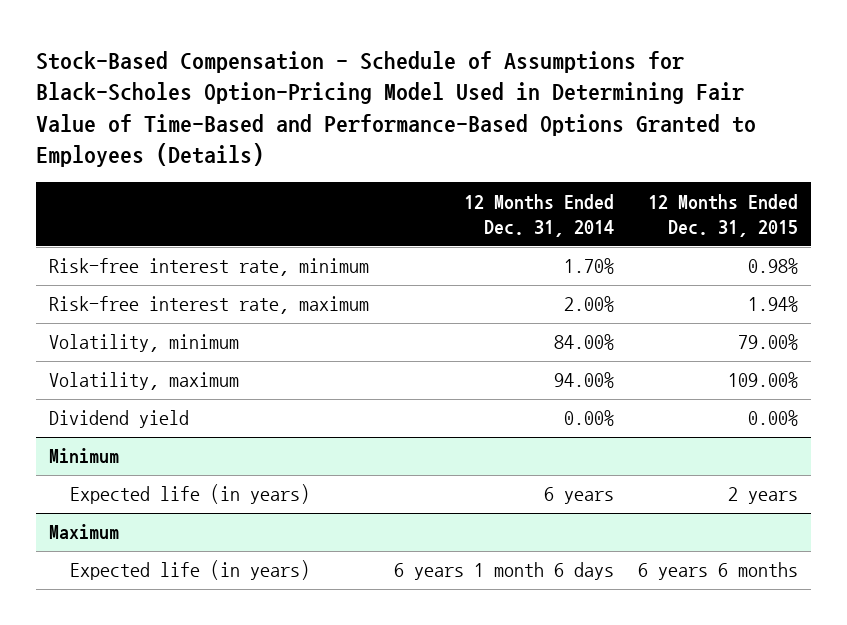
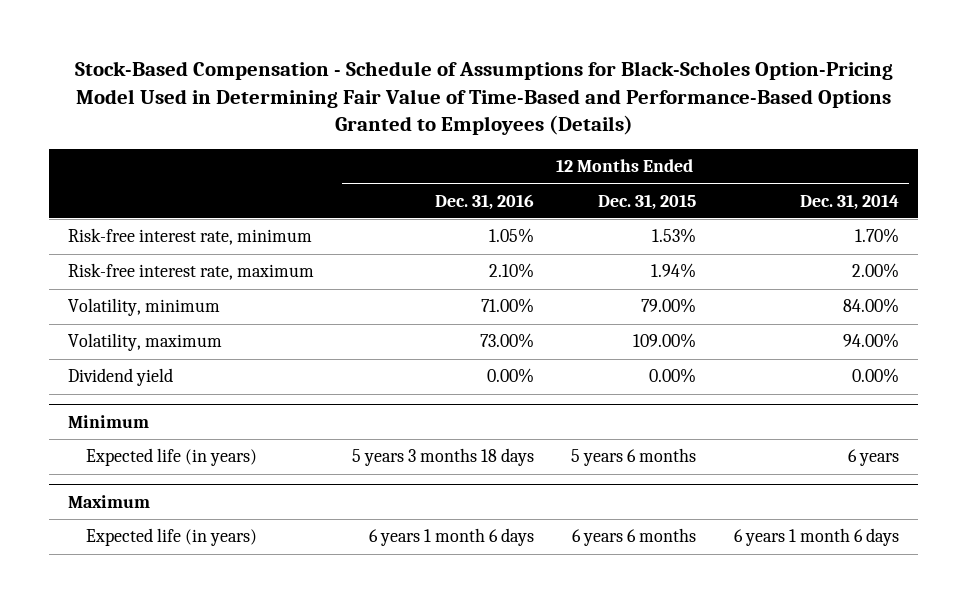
none -> [434,193,534,210] Dec. 31, 2016
[748,258,799,275] 0.98% -> [652,228,697,244] 1.53%
[728,487,799,505] 2 years -> [571,448,697,467] 5 years 6 months

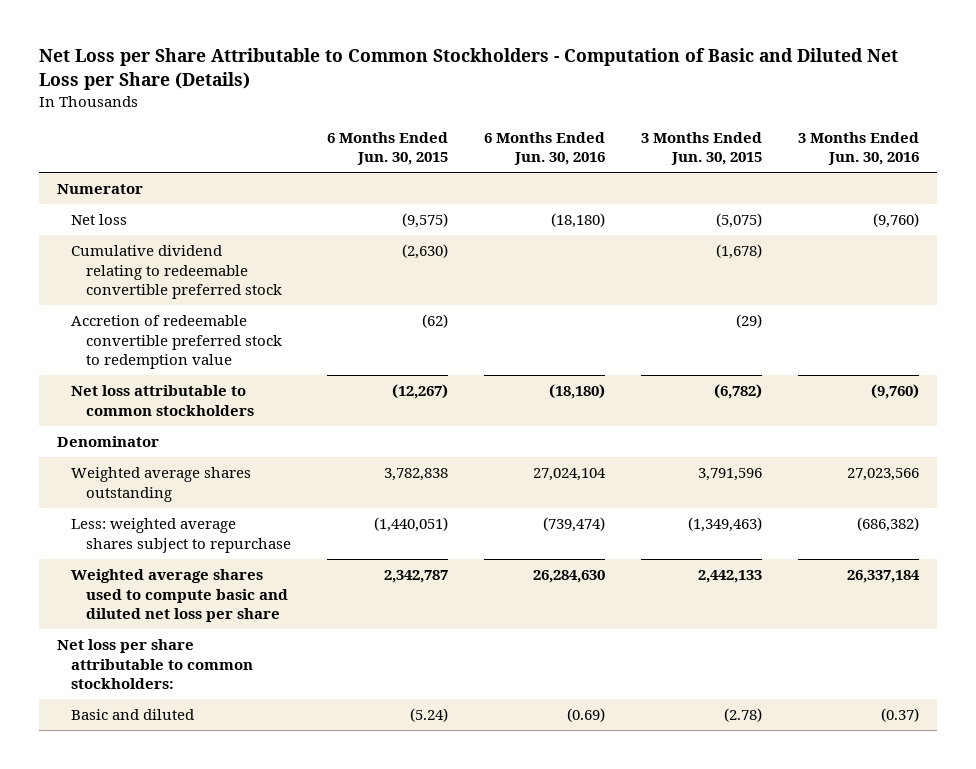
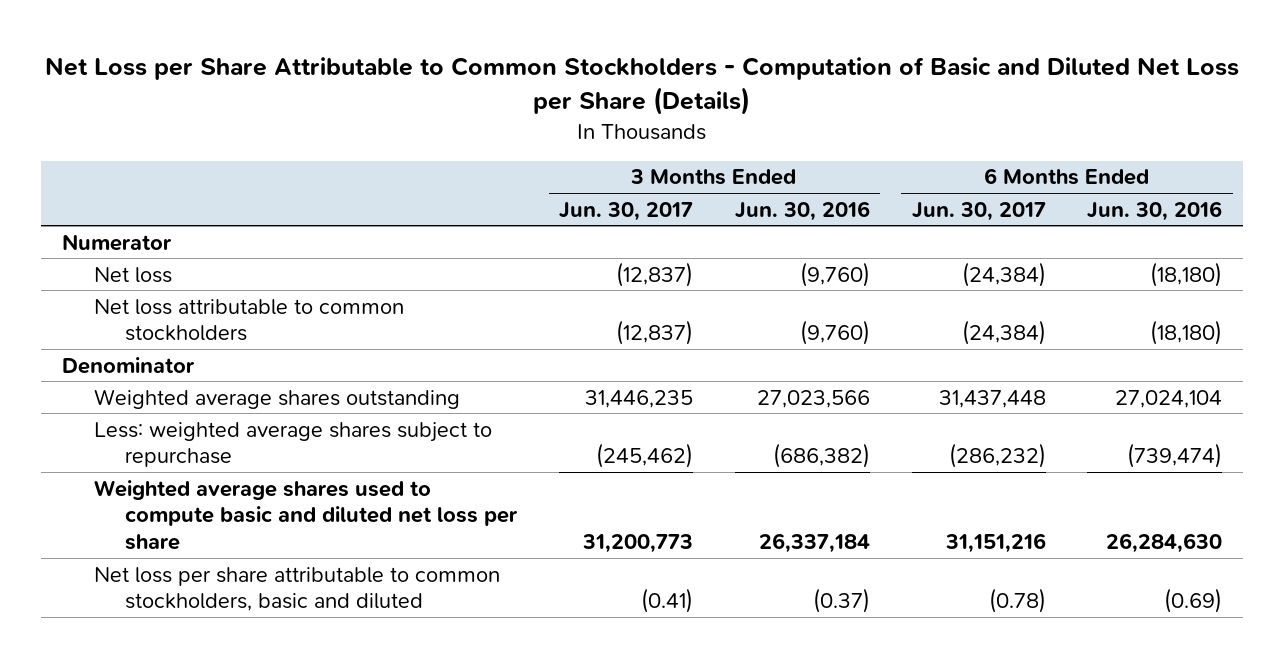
[326,131,448,166] 6 Months Ended Jun. 30, 2015 -> none
[641,131,763,166] 3 Months Ended Jun. 30, 2015 -> none
none -> [559,201,694,221] Jun. 30, 2017
none -> [911,201,1046,221] Jun. 30, 2017
[71,244,282,300] Cumulative dividend relating to redeemable convertible preferred stock -> none
[71,314,282,370] Accretion of redeemable convertible preferred stock to redemption value -> none
[56,638,254,690] Net loss per share attributable to common stockholders: -> none
[71,708,195,720] Basic and diluted -> [93,566,500,612] Net loss per share attributable to common stockholders, basic and diluted

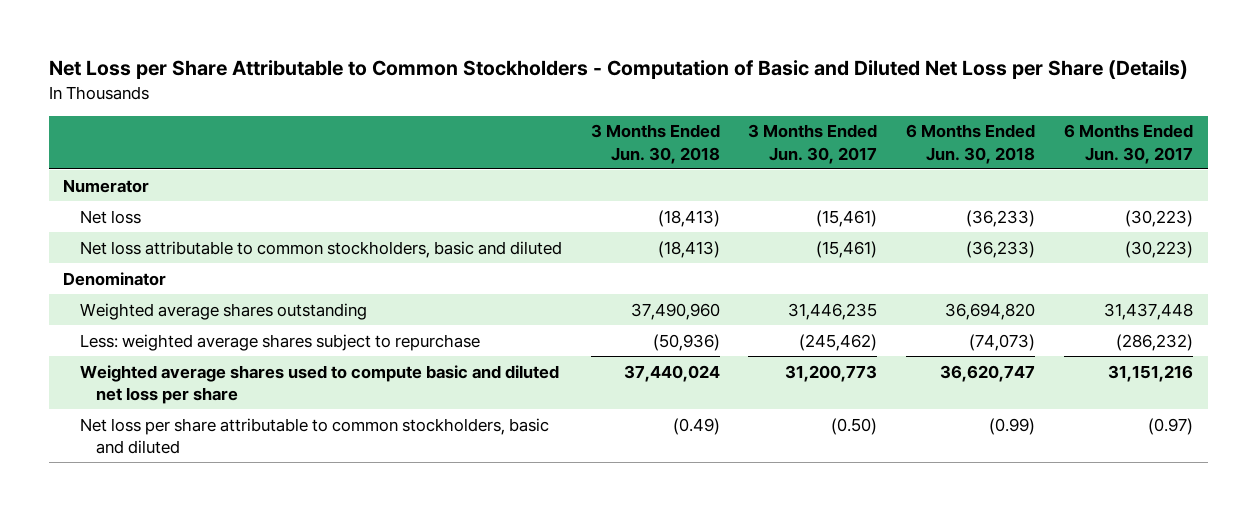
[734,200,870,221] Jun. 30, 2016 -> none
[1087,200,1223,221] Jun. 30, 2016 -> none
none -> [590,124,720,164] 3 Months Ended Jun. 30, 2018
none -> [906,124,1036,164] 6 Months Ended Jun. 30, 2018
[616,261,694,287] (12,837) -> [816,209,878,227] (15,461)
[961,261,1046,287] (24,384) -> [1125,209,1194,227] (30,223)
[93,298,404,342] Net loss attributable to common stockholders -> [79,240,562,258] Net loss attributable to common stockholders, basic and diluted
[616,320,694,346] (12,837) -> [816,240,878,258] (15,461)
[961,320,1046,346] (24,384) -> [1125,240,1194,258] (30,223)
[641,588,694,614] (0.41) -> [831,417,878,435] (0.50)
[988,588,1046,614] (0.78) -> [1148,417,1194,435] (0.97)

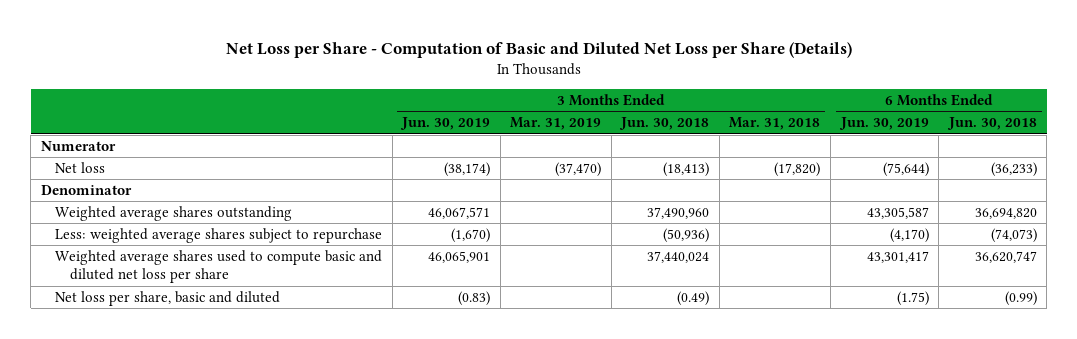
[48,60,1188,80] Net Loss per Share Attributable to Common Stockholders - Computation of Basic and Diluted Net Loss per Share (Details) -> [225,41,852,58] Net Loss per Share - Computation of Basic and Diluted Net Loss per Share (Details)
[748,124,878,164] 3 Months Ended Jun. 30, 2017 -> none
[1064,124,1194,164] 6 Months Ended Jun. 30, 2017 -> none
none -> [400,117,491,131] Jun. 30, 2019
none -> [510,117,602,131] Mar. 31, 2019
none -> [729,117,821,131] Mar. 31, 2018
none -> [838,117,929,131] Jun. 30, 2019
[79,240,562,258] Net loss attributable to common stockholders, basic and diluted -> none
[79,417,549,454] Net loss per share attributable to common stockholders, basic and diluted -> [55,291,281,307] Net loss per share, basic and diluted

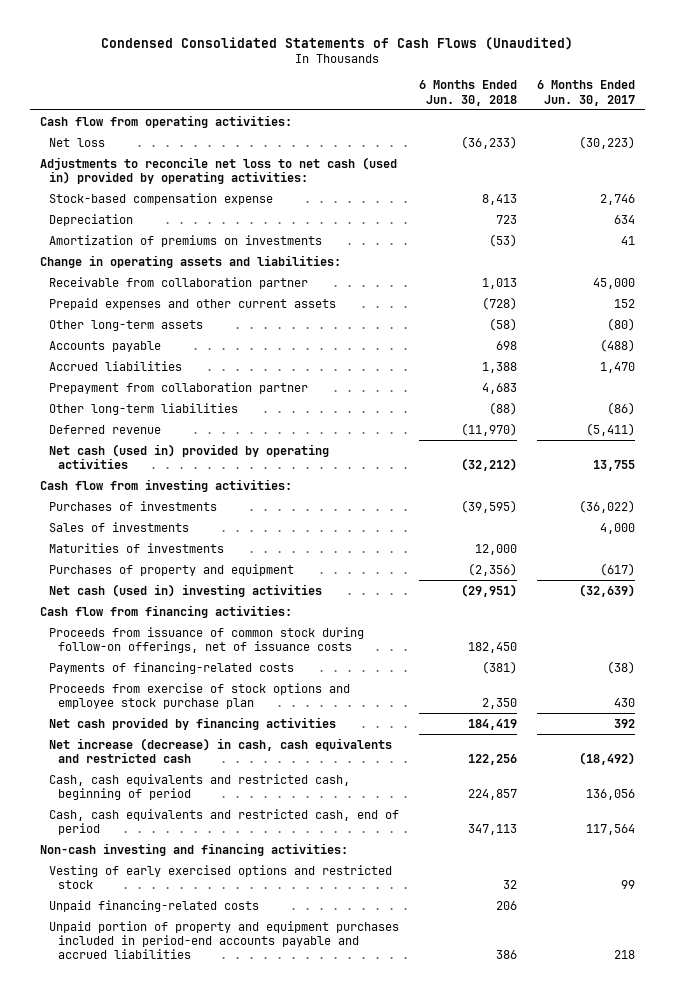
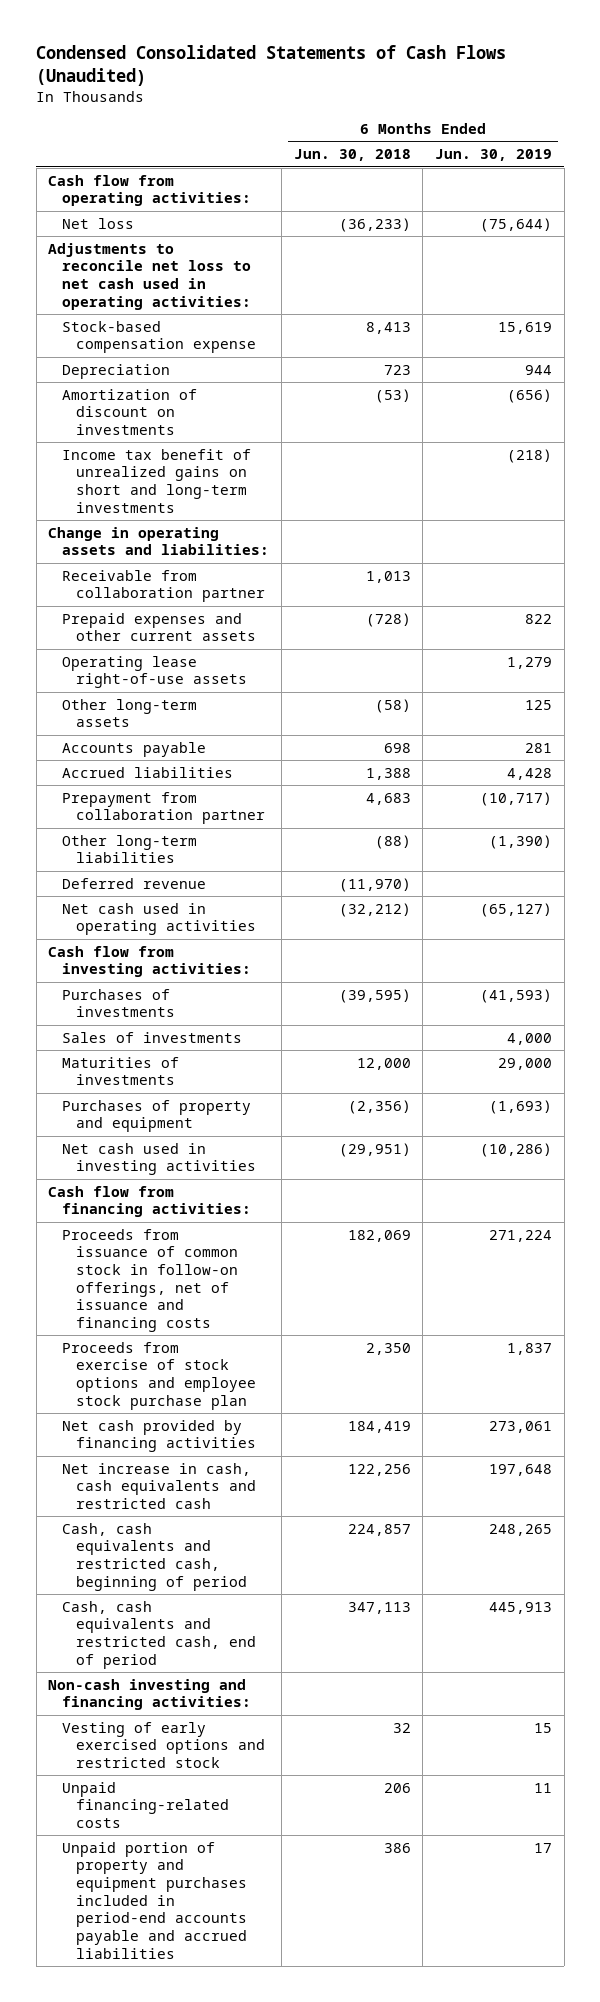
[537,80,636,106] 6 Months Ended Jun. 30, 2017 -> none
none -> [434,149,552,162] Jun. 30, 2019
[39,156,397,184] Adjustments to reconcile net loss to net cash (used in) provided by operating activities: -> [48,242,252,310] Adjustments to reconcile net loss to net cash used in operating activities:
[48,234,322,247] Amortization of premiums on investments -> [62,388,198,436] Amortization of discount on investments
none -> [62,448,252,513] Income tax benefit of unrealized gains on short and long-term investments
none -> [62,655,248,689] Operating lease right-of-use assets
[48,443,329,469] Net cash (used in) provided by operating activities -> [62,902,257,936] Net cash used in operating activities
[48,583,322,597] Net cash (used in) investing activities -> [62,1142,257,1176] Net cash used in investing activities
[48,661,294,674] Payments of financing-related costs -> none
[48,626,364,653] Proceeds from issuance of common stock during follow-on offerings, net of issuance costs -> [62,1228,239,1333] Proceeds from issuance of common stock in follow-on offerings, net of issuance and financing costs
[467,641,517,653] 182,450 -> [347,1229,411,1242] 182,069
[48,737,392,763] Net increase (decrease) in cash, cash equivalents and restricted cash -> [62,1462,257,1510] Net increase in cash, cash equivalents and restricted cash

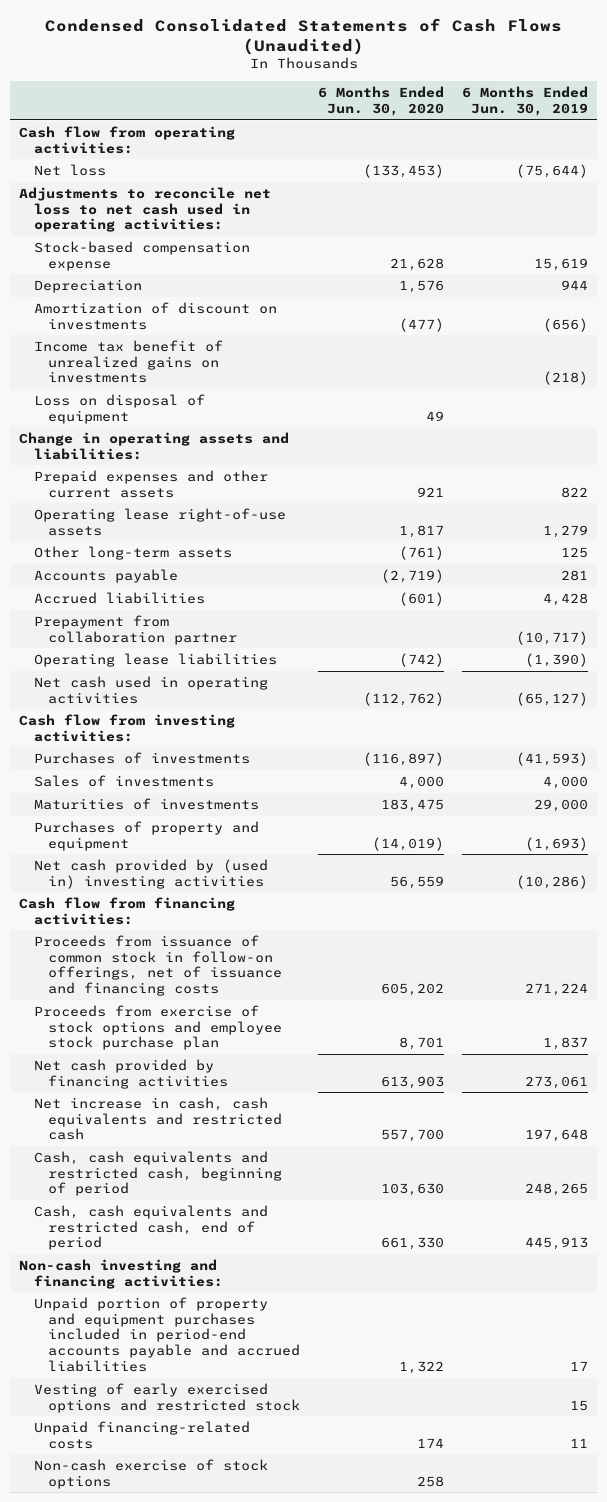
[293,149,411,162] Jun. 30, 2018 -> none
none -> [317,85,444,116] 6 Months Ended Jun. 30, 2020
[62,448,252,513] Income tax benefit of unrealized gains on short and long-term investments -> [33,339,223,384] Income tax benefit of unrealized gains on investments
none -> [33,393,205,424] Loss on disposal of equipment
[62,569,266,603] Receivable from collaboration partner -> none
[62,877,207,889] Deferred revenue -> none
[62,834,198,864] Other long-term liabilities -> [33,652,277,667] Operating lease liabilities
[62,1142,257,1176] Net cash used in investing activities -> [33,858,268,889] Net cash provided by (used in) investing activities
[62,1841,248,1959] Unpaid portion of property and equipment purchases included in period-end accounts payable and accrued liabilities -> [33,1296,300,1373] Unpaid portion of property and equipment purchases included in period-end accounts payable and accrued liabilities
none -> [33,1458,268,1489] Non-cash exercise of stock options

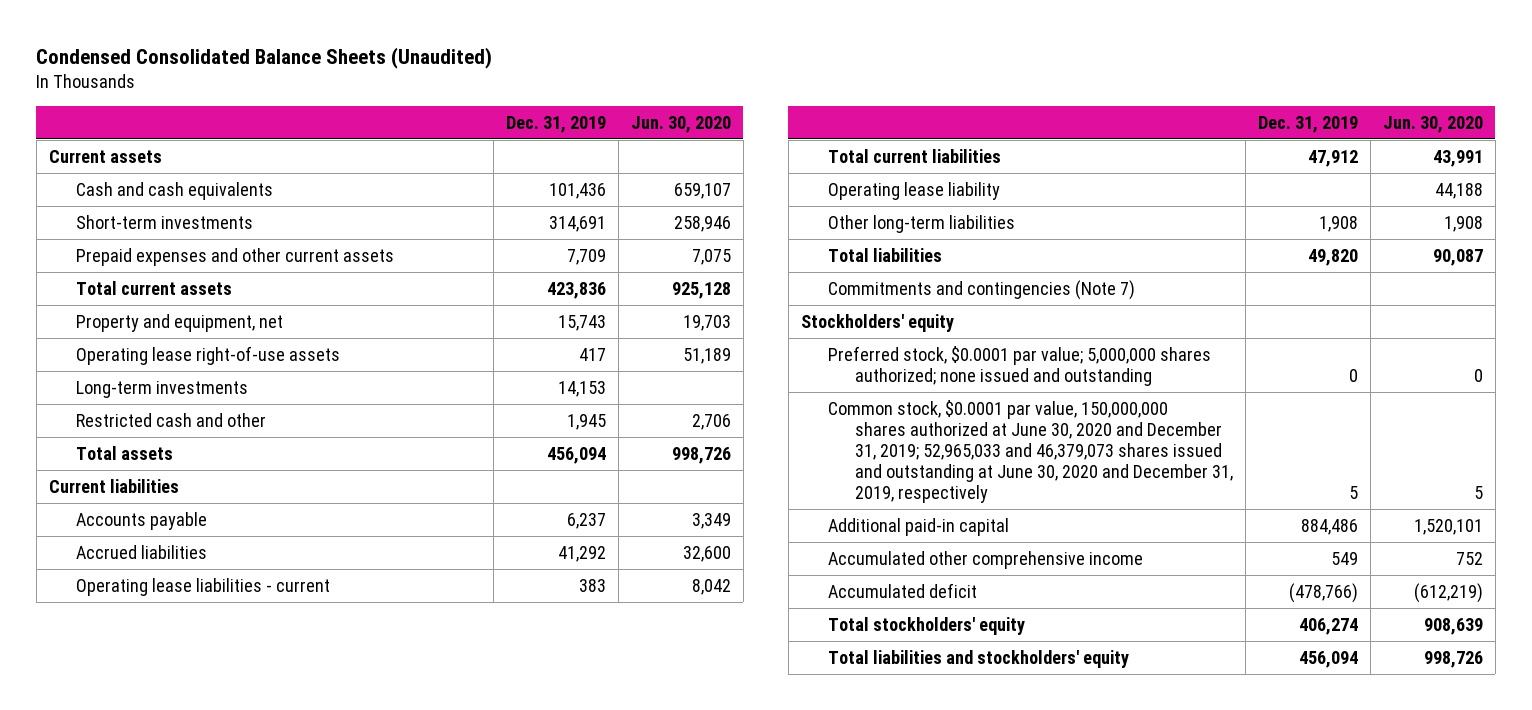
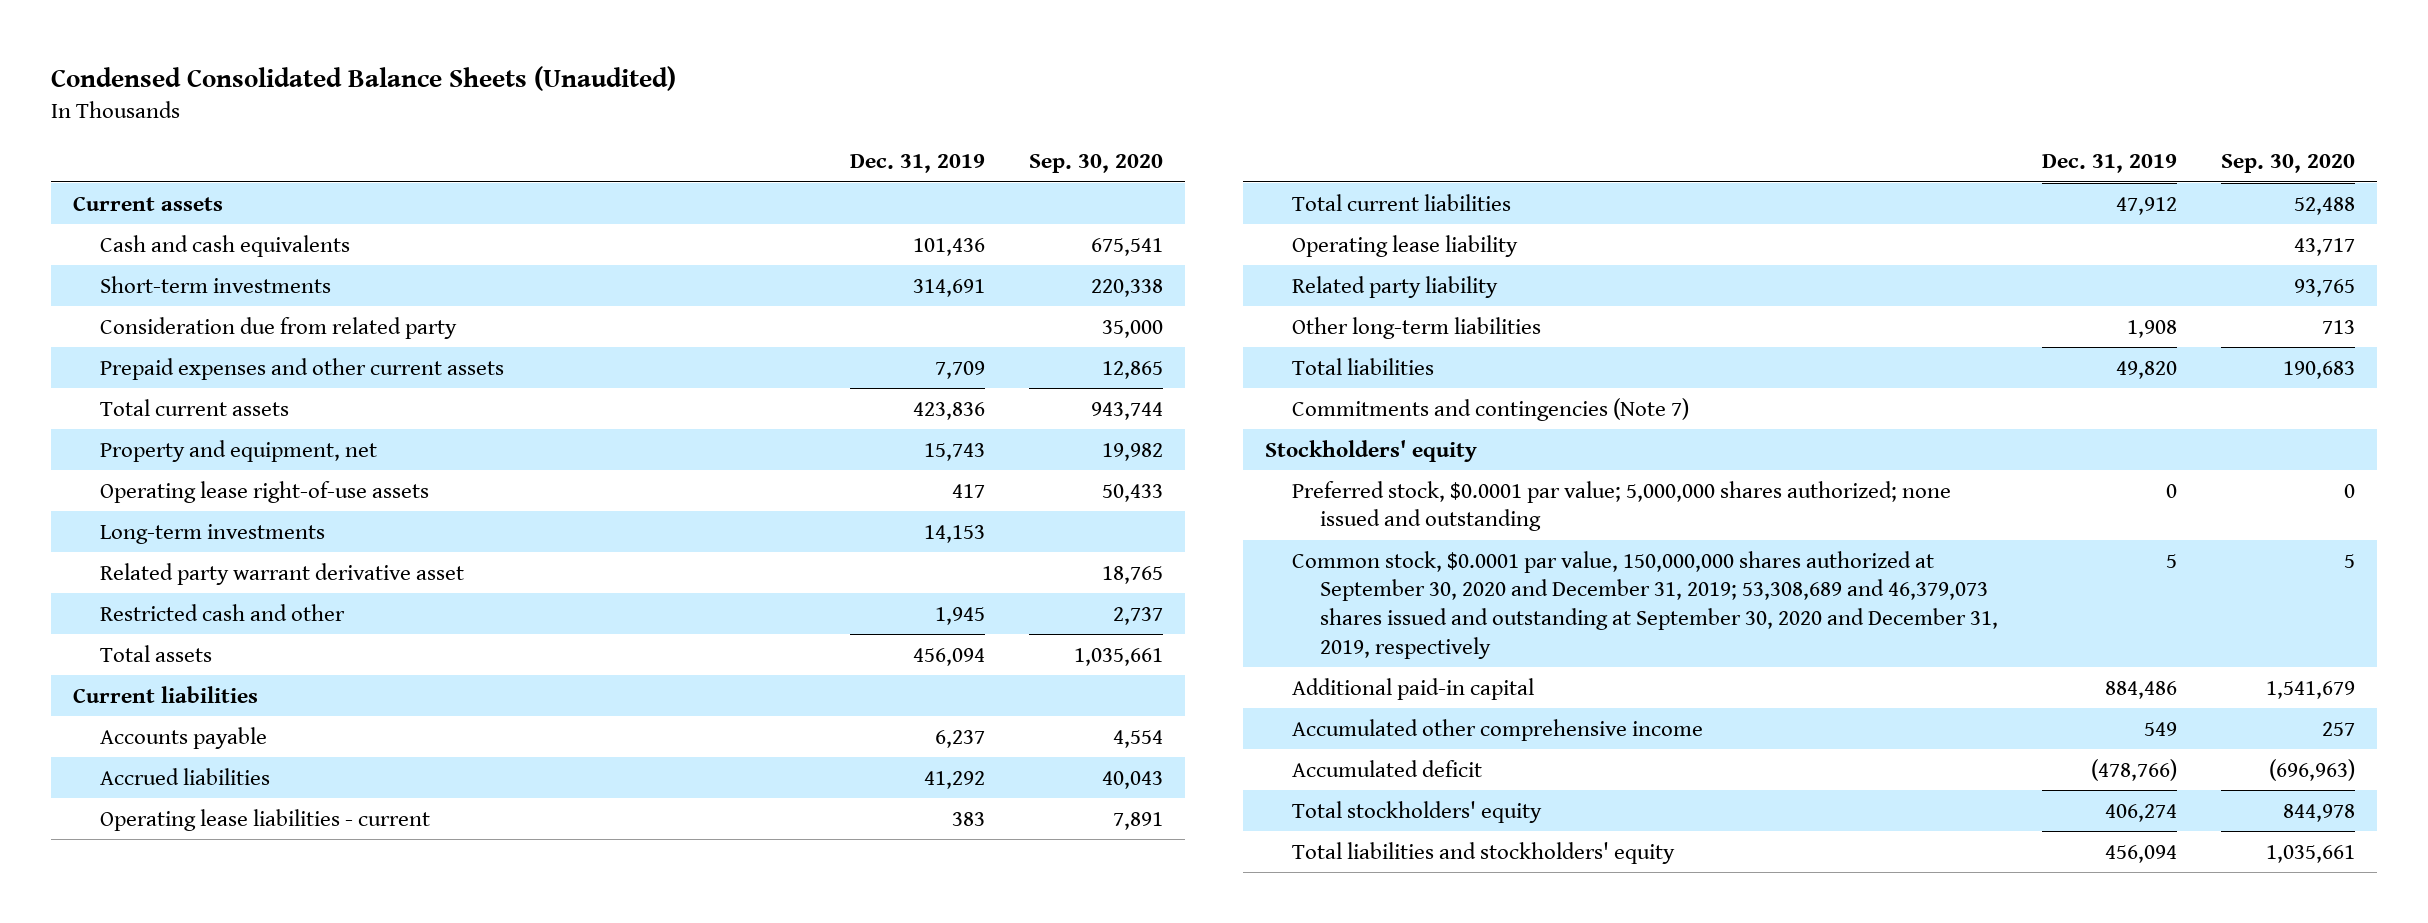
[630,116,731,134] Jun. 30, 2020 -> none
none -> [1029,154,1164,174] Sep. 30, 2020
none -> [100,316,458,339] Consideration due from related party
none -> [100,562,465,585] Related party warrant derivative asset
none -> [1292,275,1499,298] Related party liability
[827,399,1233,504] Common stock, $0.0001 par value, 150,000,000 shares authorized at June 30, 2020 and December 31, 2019; 52,965,033 and 46,379,073 shares issued and outstanding at June 30, 2020 and December 31, 2019, respectively -> [1292,550,1998,659] Common stock, $0.0001 par value, 150,000,000 shares authorized at September 30, 2020 and December 31, 2019; 53,308,689 and 46,379,073 shares issued and outstanding at September 30, 2020 and December 31, 2019, respectively

